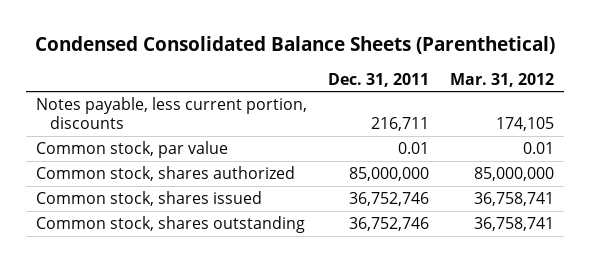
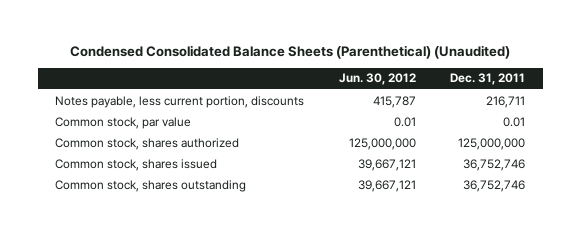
[34,35,555,54] Condensed Consolidated Balance Sheets (Parenthetical) -> [70,45,511,60] Condensed Consolidated Balance Sheets (Parenthetical) (Unaudited)
[449,72,554,87] Mar. 31, 2012 -> none
none -> [338,73,416,86] Jun. 30, 2012
[348,166,429,181] 85,000,000 -> [458,137,526,150] 125,000,000

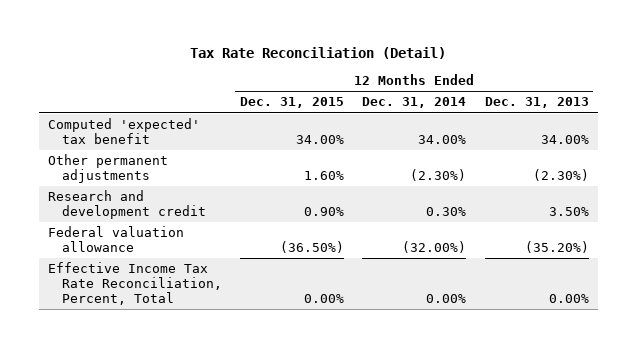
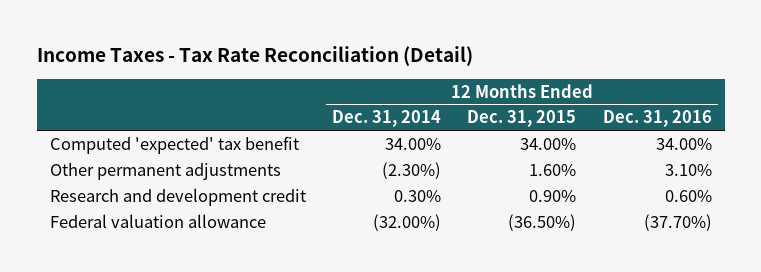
[190,46,447,59] Tax Rate Reconciliation (Detail) -> [36,46,473,67] Income Taxes - Tax Rate Reconciliation (Detail)
[484,97,589,109] Dec. 31, 2013 -> none
none -> [602,110,712,128] Dec. 31, 2016
[47,262,222,305] Effective Income Tax Rate Reconciliation, Percent, Total -> none

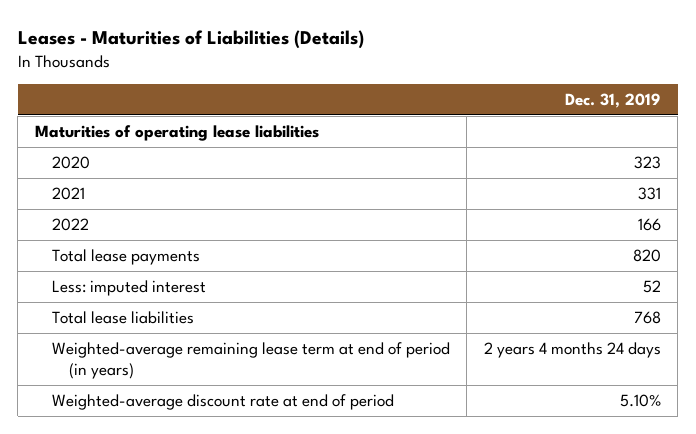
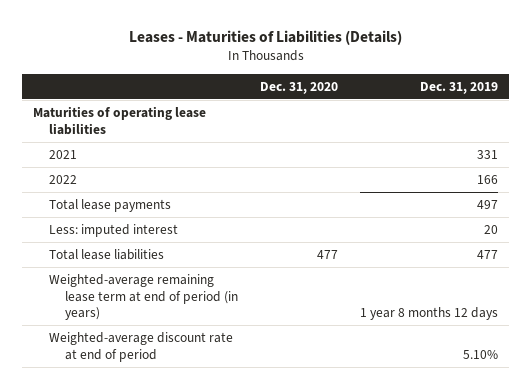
none -> [260,81,339,94] Dec. 31, 2020
[51,156,90,170] 2020 -> none
[632,249,661,263] 820 -> [477,199,499,209] 497
[642,280,661,294] 52 -> [484,224,499,234] 20
[633,311,661,325] 768 -> [477,249,499,259] 477
[483,342,661,359] 2 years 4 months 24 days -> [360,307,499,321] 1 year 8 months 12 days

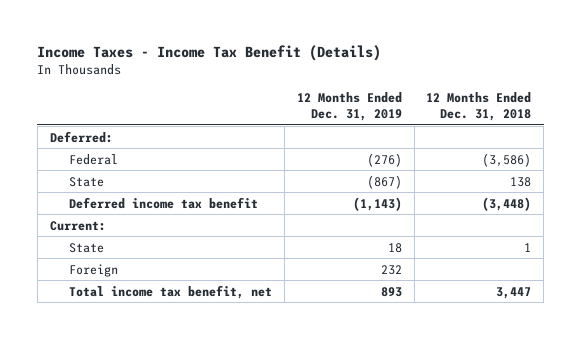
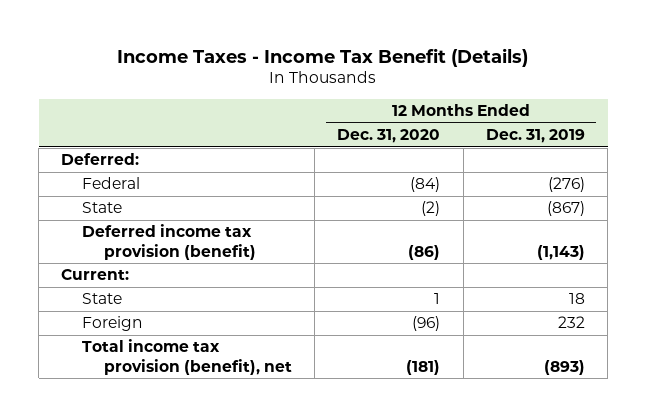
[426,91,532,121] 12 Months Ended Dec. 31, 2018 -> none
none -> [337,129,441,144] Dec. 31, 2020
[69,196,259,209] Deferred income tax benefit -> [82,224,256,260] Deferred income tax provision (benefit)
[69,284,273,299] Total income tax benefit, net -> [82,339,292,375] Total income tax provision (benefit), net
[380,286,402,297] 893 -> [544,359,586,375] (893)

